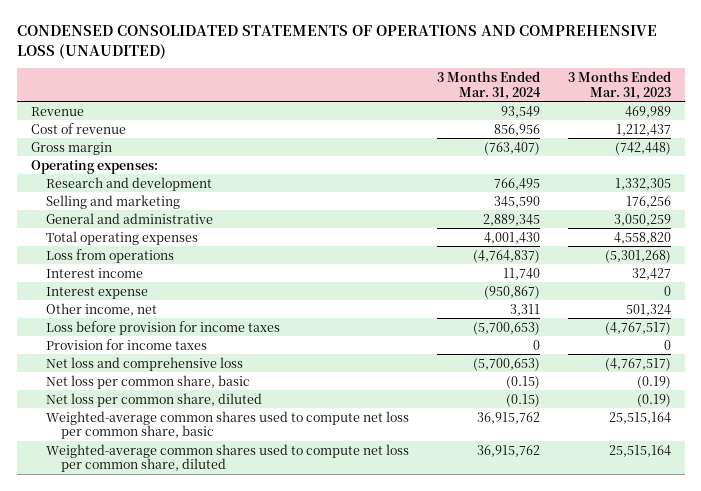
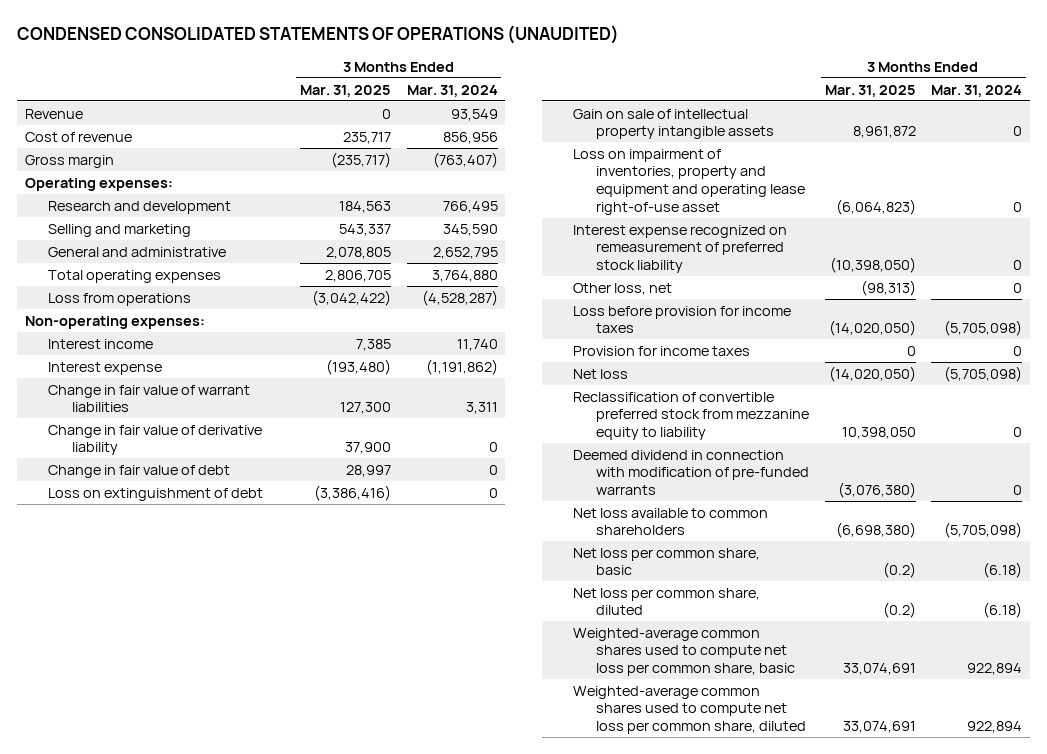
[16,25,657,59] CONDENSED CONSOLIDATED STATEMENTS OF OPERATIONS AND COMPREHENSIVE LOSS (UNAUDITED) -> [17,25,620,45] CONDENSED CONSOLIDATED STATEMENTS OF OPERATIONS (UNAUDITED)
[567,70,671,100] 3 Months Ended Mar. 31, 2023 -> none
none -> [300,84,392,97] Mar. 31, 2025
[482,213,540,226] 2,889,345 -> [432,246,498,259] 2,652,795
[483,231,540,244] 4,001,430 -> [431,269,498,282] 3,764,880
[472,249,540,263] (4,764,837) -> [421,289,498,306] (4,528,287)
none -> [25,315,206,329] Non-operating expenses:
[483,285,540,299] (950,867) -> [425,358,498,375] (1,191,862)
none -> [48,384,251,413] Change in fair value of warrant liabilities
none -> [48,424,263,456] Change in fair value of derivative liability
none -> [48,464,231,478] Change in fair value of debt
none -> [48,487,264,501] Loss on extinguishment of debt
none -> [573,108,775,140] Gain on sale of intellectual property intangible assets
none -> [573,148,806,215] Loss on impairment of inventories, property and equipment and operating lease right-of-use asset
none -> [573,224,788,273] Interest expense recognized on remeasurement of preferred stock liability
[45,302,157,316] Other income, net -> [573,282,673,295] Other loss, net
[509,303,540,316] 3,311 -> [1013,282,1023,293] 0
[472,321,540,335] (5,700,653) -> [944,320,1023,337] (5,705,098)
[45,356,243,371] Net loss and comprehensive loss -> [573,368,629,379] Net loss
[472,357,540,371] (5,700,653) -> [944,365,1023,382] (5,705,098)
none -> [573,391,810,440] Reclassification of convertible preferred stock from mezzanine equity to liability
none -> [573,449,810,495] Deemed dividend in connection with modification of pre-funded warrants
none -> [573,507,769,536] Net loss available to common shareholders
[505,375,540,389] (0.15) -> [983,562,1023,579] (6.18)
[505,393,540,407] (0.15) -> [983,602,1023,619] (6.18)
[476,411,540,424] 36,915,762 -> [967,662,1023,675] 922,894
[476,444,540,457] 36,915,762 -> [967,720,1023,733] 922,894

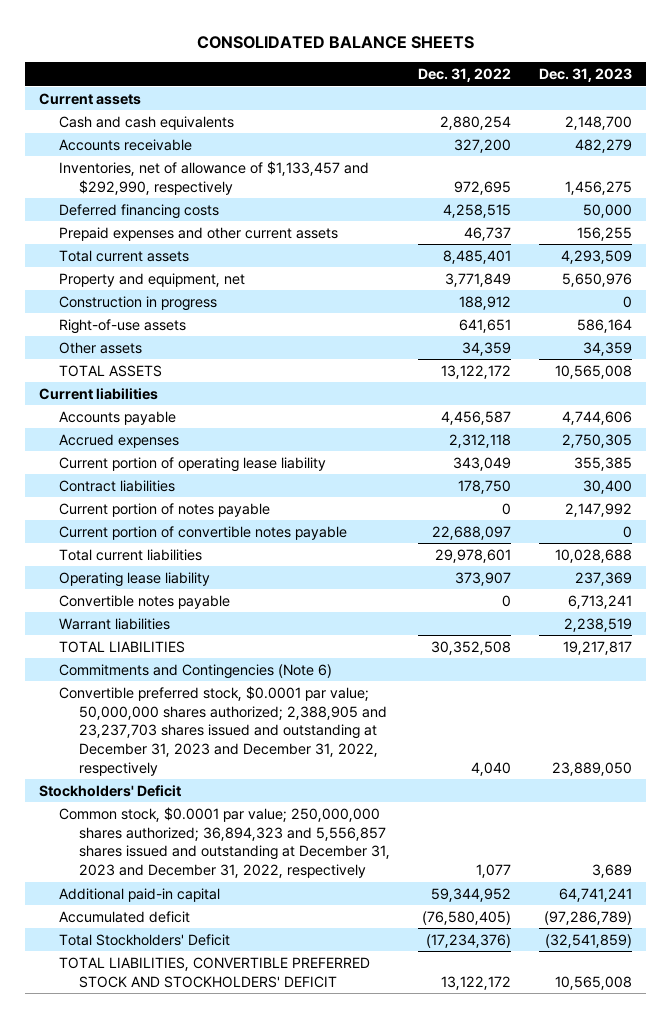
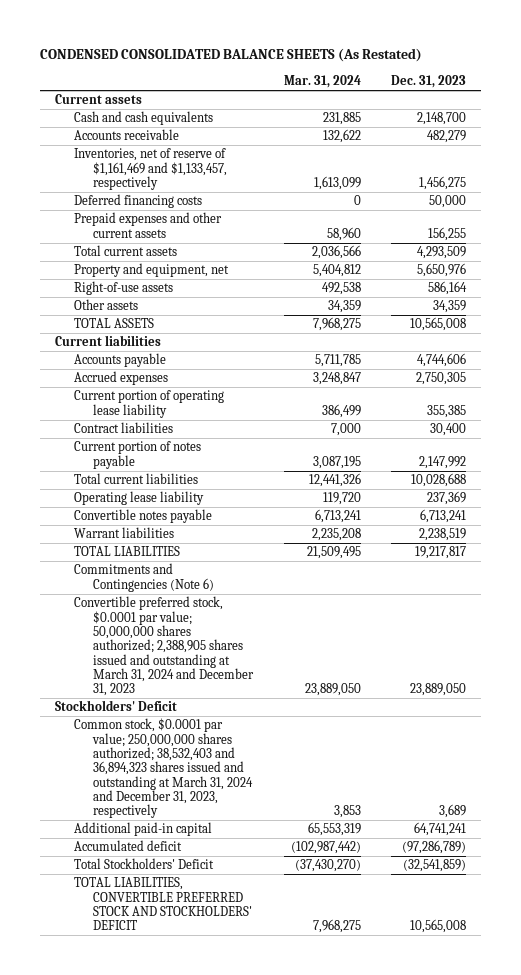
[196,35,474,49] CONSOLIDATED BALANCE SHEETS -> [40,48,423,63] CONDENSED CONSOLIDATED BALANCE SHEETS (As Restated)
[417,68,511,83] Dec. 31, 2022 -> none
none -> [283,75,361,89] Mar. 31, 2024
[58,160,369,195] Inventories, net of allowance of $1,133,457 and $292,990, respectively -> [74,148,228,191] Inventories, net of reserve of $1,161,469 and $1,133,457, respectively
[58,295,217,311] Construction in progress -> none
[58,525,347,540] Current portion of convertible notes payable -> none
[58,685,387,776] Convertible preferred stock, $0.0001 par value; 50,000,000 shares authorized; 2,388,905 and 23,237,703 shares issued and outstanding at December 31, 2023 and December 31, 2022, respectively -> [74,596,255,697] Convertible preferred stock, $0.0001 par value; 50,000,000 shares authorized; 2,388,905 shares issued and outstanding at March 31, 2024 and December 31, 2023
[58,806,390,879] Common stock, $0.0001 par value; 250,000,000 shares authorized; 36,894,323 and 5,556,857 shares issued and outstanding at December 31, 2023 and December 31, 2022, respectively -> [74,718,254,819] Common stock, $0.0001 par value; 250,000,000 shares authorized; 38,532,403 and 36,894,323 shares issued and outstanding at March 31, 2024 and December 31, 2023, respectively

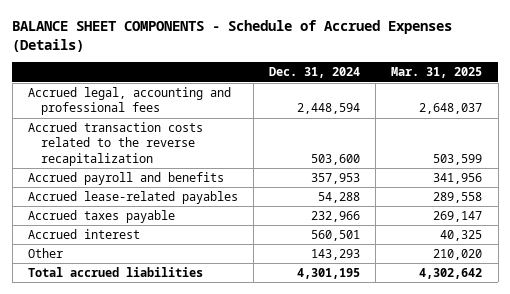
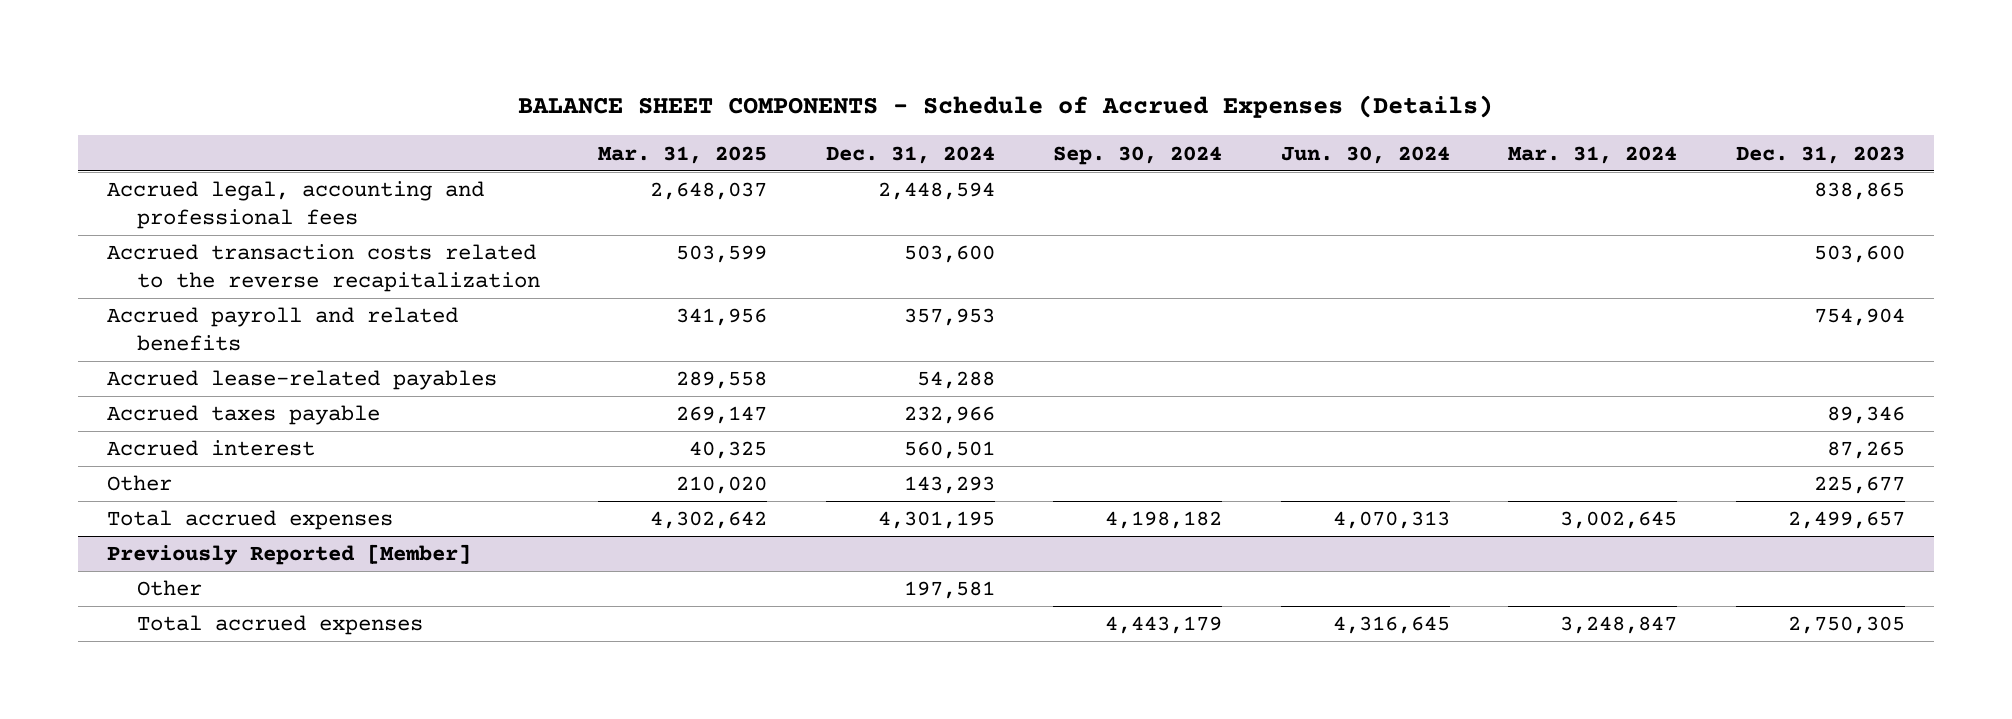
none -> [1053,145,1223,165] Sep. 30, 2024
none -> [1280,145,1450,164] Jun. 30, 2024
none -> [1508,145,1678,164] Mar. 31, 2024
none -> [1735,145,1905,164] Dec. 31, 2023
[27,172,224,186] Accrued payroll and benefits -> [107,307,459,351] Accrued payroll and related benefits
[27,267,203,278] Total accrued liabilities -> [107,510,394,531] Total accrued expenses
none -> [107,544,472,566] Previously Reported [Member]
none -> [136,580,202,597] Other
none -> [136,615,423,636] Total accrued expenses

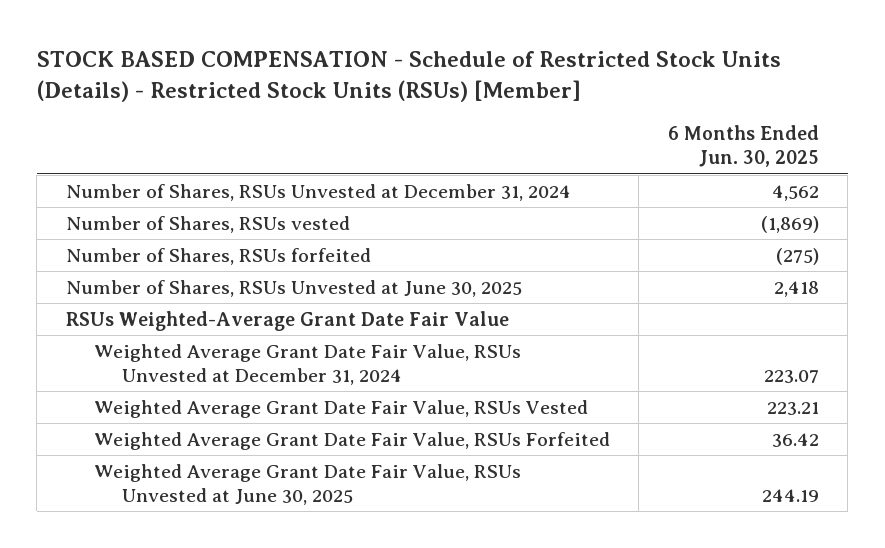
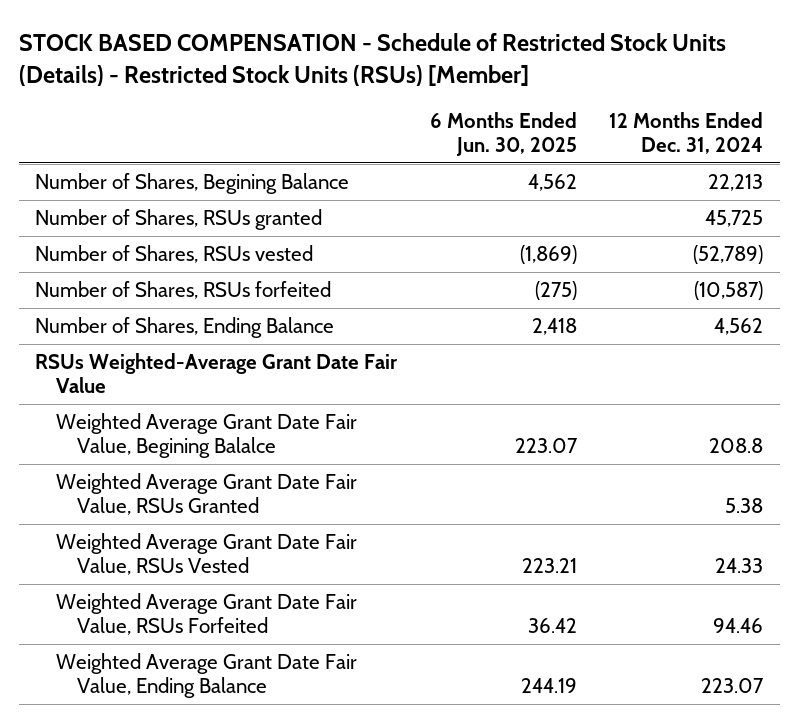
none -> [609,112,764,155] 12 Months Ended Dec. 31, 2024
[65,183,571,201] Number of Shares, RSUs Unvested at December 31, 2024 -> [35,173,350,195] Number of Shares, Begining Balance
none -> [35,209,323,231] Number of Shares, RSUs granted
[65,279,522,297] Number of Shares, RSUs Unvested at June 30, 2025 -> [35,317,335,339] Number of Shares, Ending Balance
[93,343,521,386] Weighted Average Grant Date Fair Value, RSUs Unvested at December 31, 2024 -> [56,413,358,459] Weighted Average Grant Date Fair Value, Begining Balalce
none -> [56,473,358,516] Weighted Average Grant Date Fair Value, RSUs Granted
[93,463,521,506] Weighted Average Grant Date Fair Value, RSUs Unvested at June 30, 2025 -> [56,653,358,699] Weighted Average Grant Date Fair Value, Ending Balance

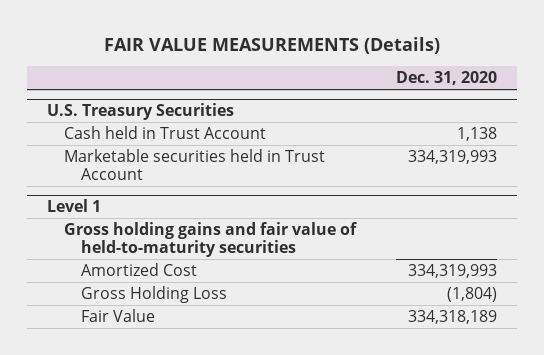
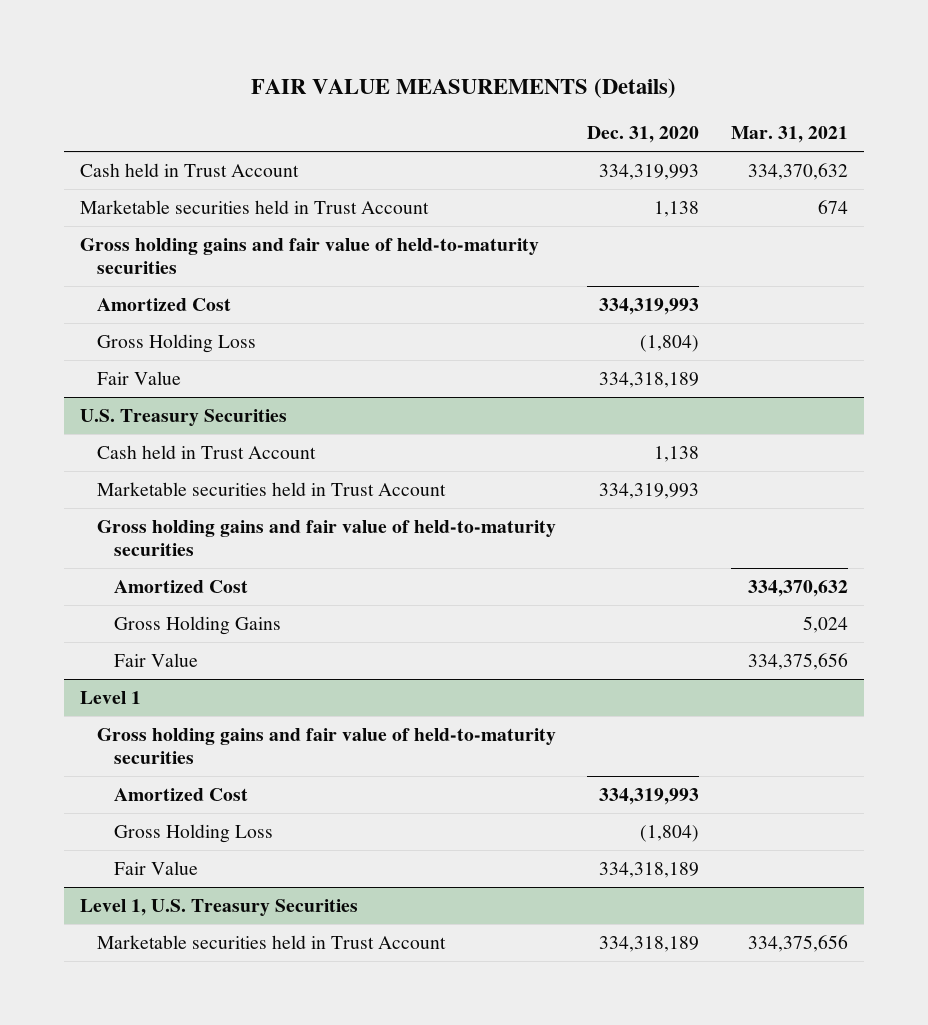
none -> [731,126,849,144] Mar. 31, 2021
none -> [79,163,299,178] Cash held in Trust Account
none -> [79,200,429,215] Marketable securities held in Trust Account
none -> [79,238,539,274] Gross holding gains and fair value of held-to-maturity securities
none -> [96,298,231,312] Amortized Cost
none -> [96,334,256,354] Gross Holding Loss
none -> [96,371,181,386] Fair Value
none -> [96,520,556,556] Gross holding gains and fair value of held-to-maturity securities
none -> [113,580,248,594] Amortized Cost
none -> [113,616,281,636] Gross Holding Gains
none -> [113,653,198,668] Fair Value
none -> [79,899,358,917] Level 1, U.S. Treasury Securities
none -> [96,935,446,950] Marketable securities held in Trust Account

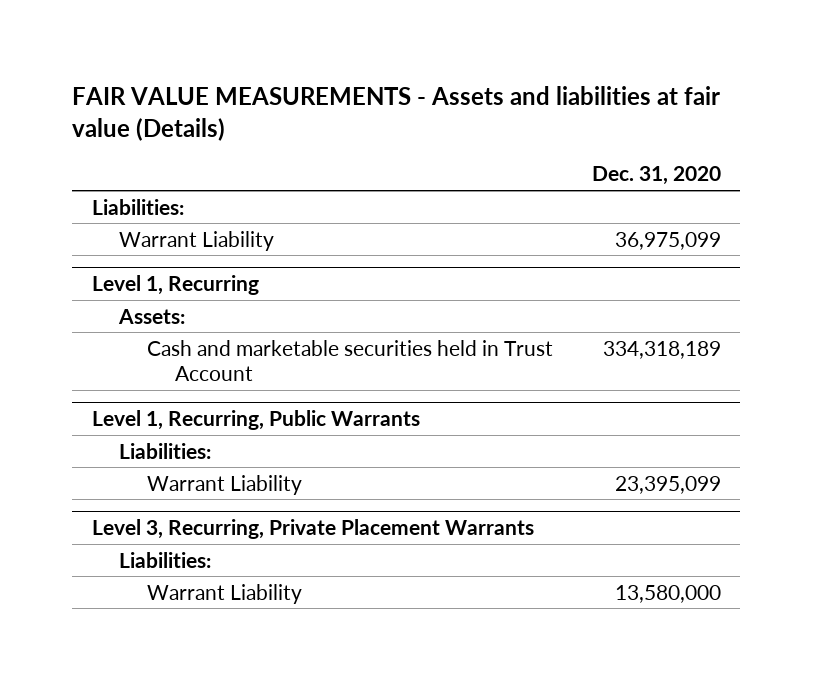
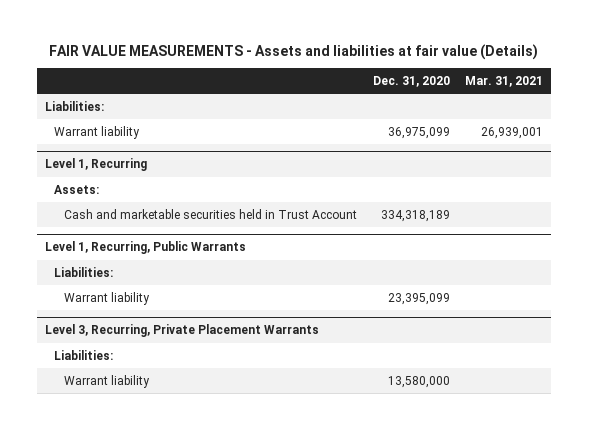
none -> [465,76,544,88] Mar. 31, 2021
[119,230,275,251] Warrant Liability -> [54,125,141,139] Warrant liability
[147,474,303,495] Warrant Liability -> [63,291,150,305] Warrant liability
[147,583,303,604] Warrant Liability -> [63,374,150,388] Warrant liability

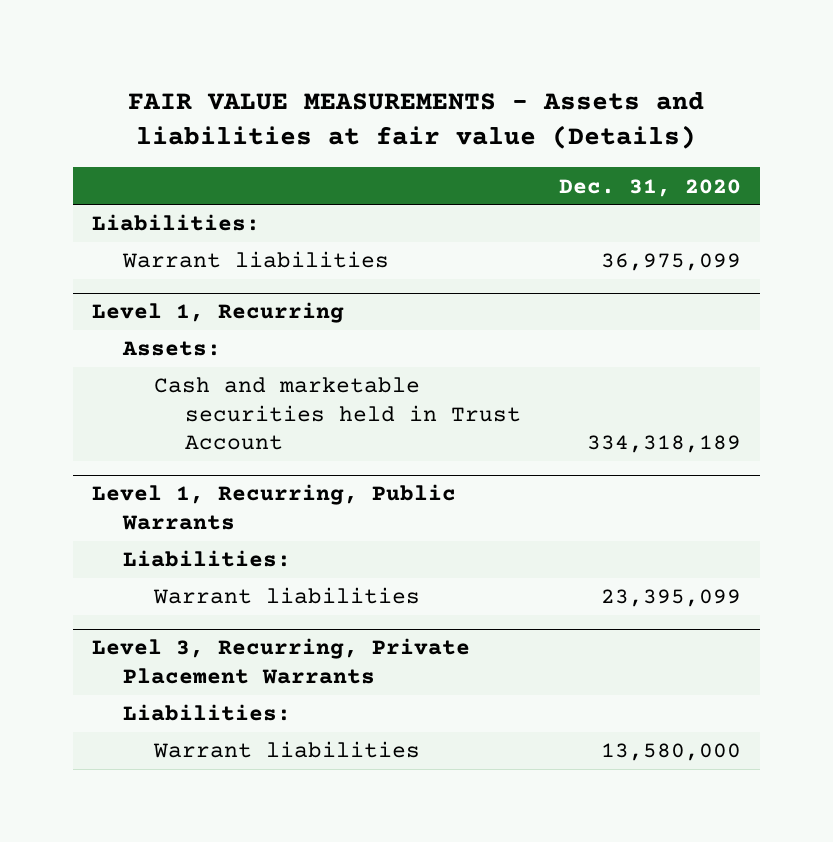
[465,76,544,88] Mar. 31, 2021 -> none
[54,125,141,139] Warrant liability -> [121,251,389,269] Warrant liabilities
[63,291,150,305] Warrant liability -> [152,587,420,605] Warrant liabilities
[63,374,150,388] Warrant liability -> [152,741,420,759] Warrant liabilities

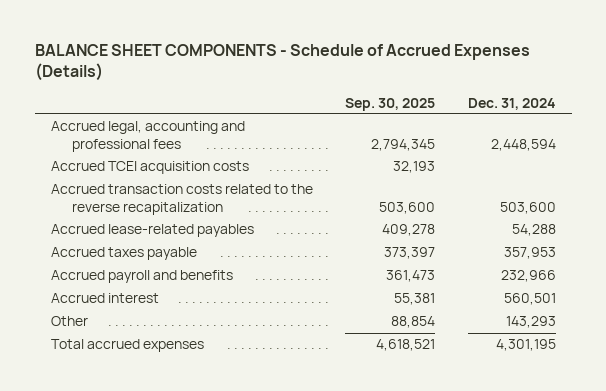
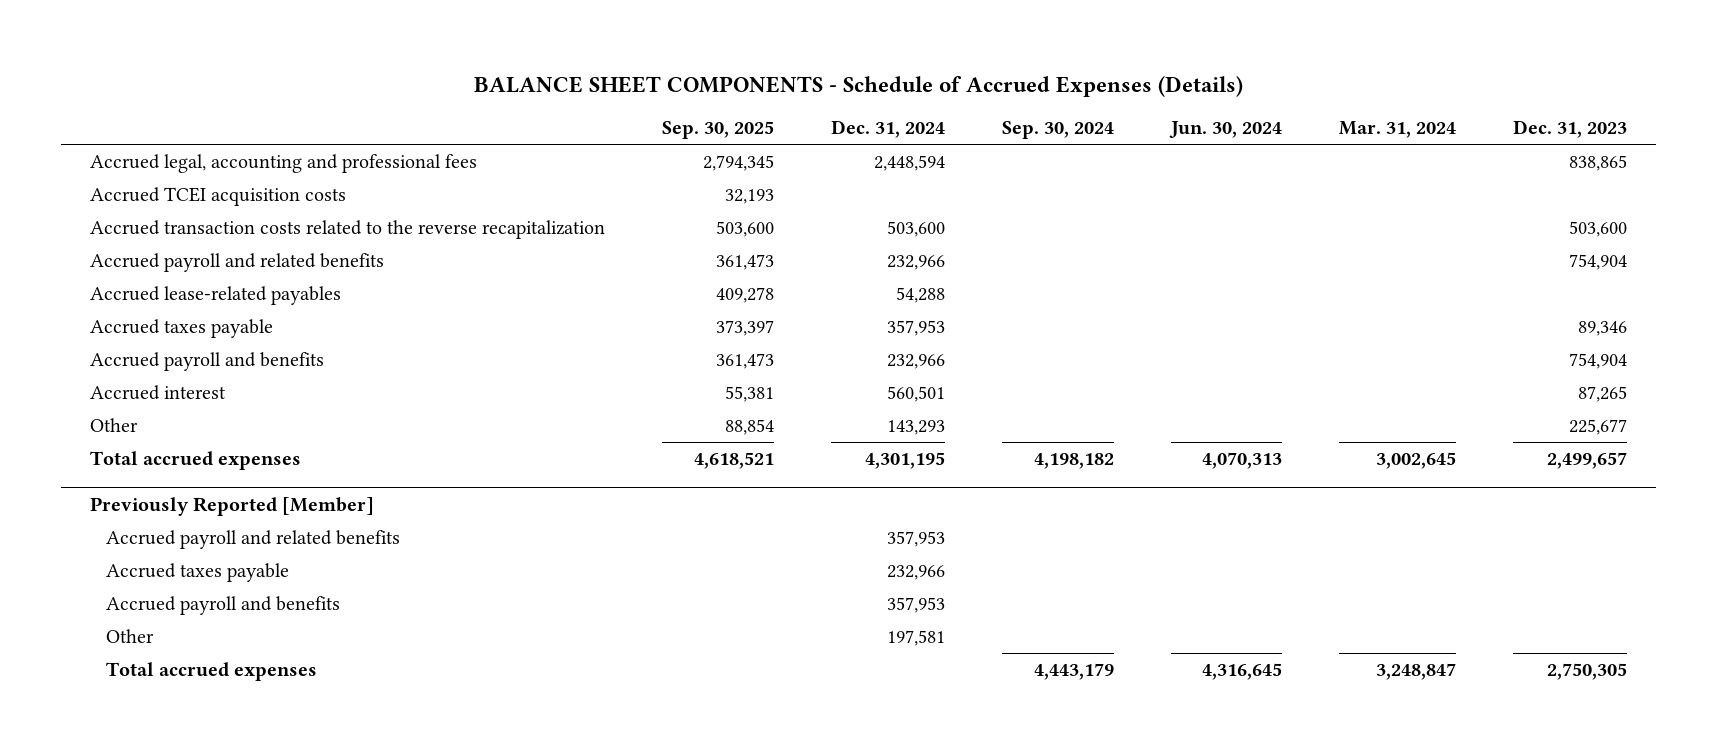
none -> [1002,121,1115,140] Sep. 30, 2024
none -> [1169,121,1283,139] Jun. 30, 2024
none -> [1339,121,1457,139] Mar. 31, 2024
none -> [1513,120,1628,139] Dec. 31, 2023
none -> [89,252,384,272] Accrued payroll and related benefits
none -> [89,496,374,516] Previously Reported [Member]
none -> [105,529,400,549] Accrued payroll and related benefits
none -> [105,562,289,582] Accrued taxes payable
none -> [105,595,340,615] Accrued payroll and benefits
none -> [105,628,154,643] Other
none -> [105,661,317,681] Total accrued expenses

